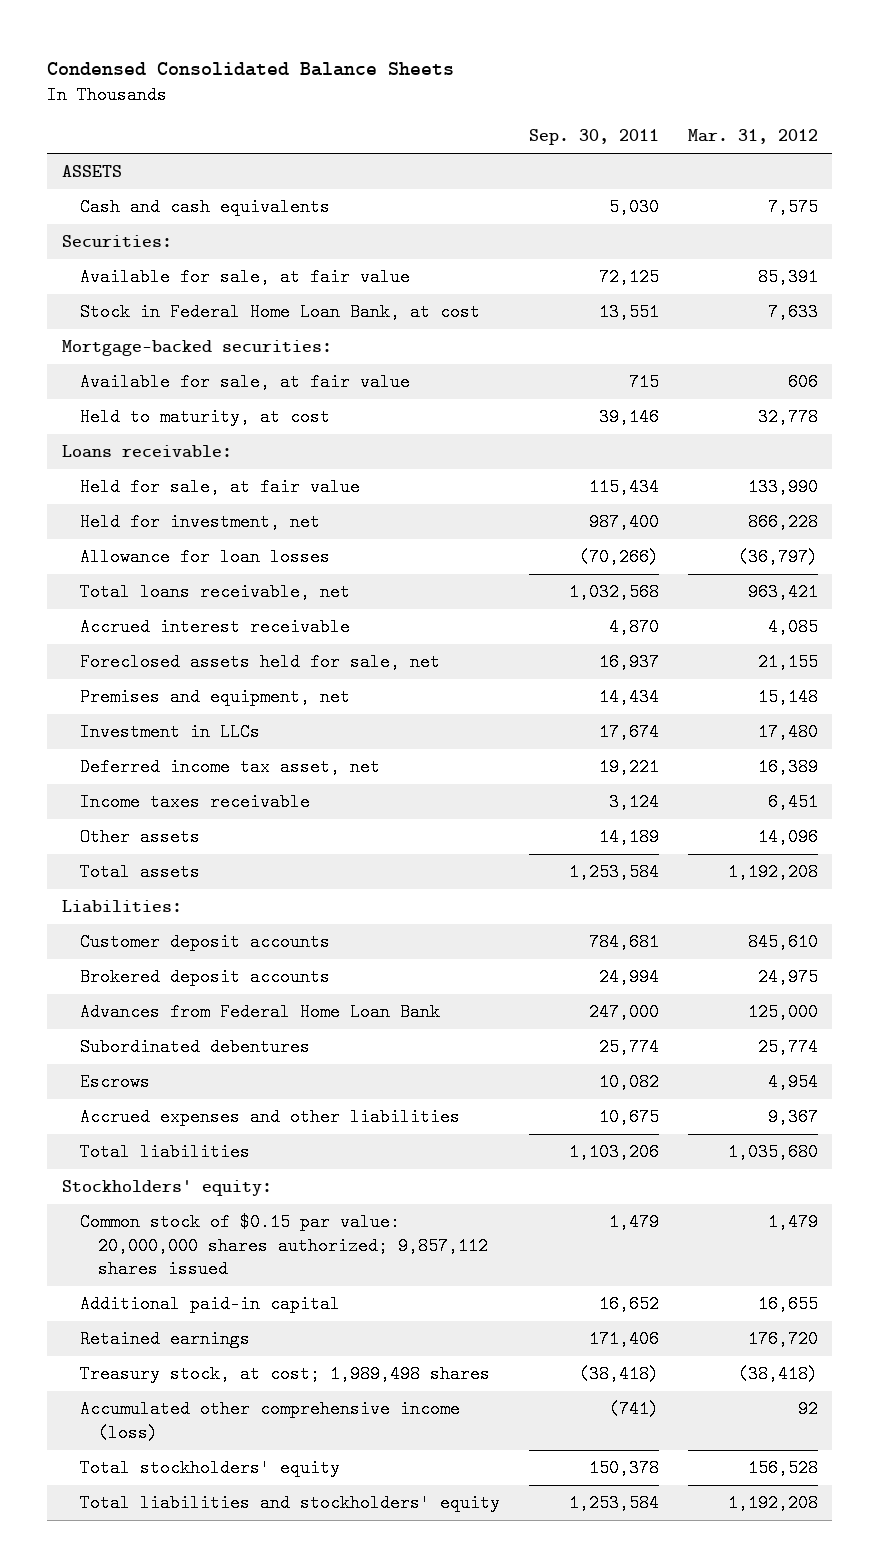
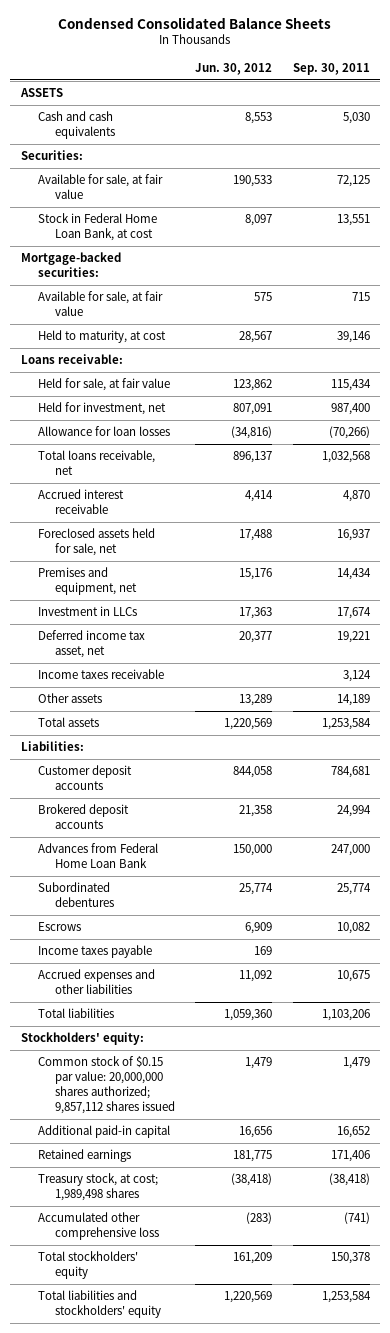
[687,129,818,145] Mar. 31, 2012 -> none
none -> [195,63,273,76] Jun. 30, 2012
none -> [37,945,152,959] Income taxes payable
[79,1400,460,1442] Accumulated other comprehensive income (loss) -> [37,1212,160,1241] Accumulated other comprehensive loss

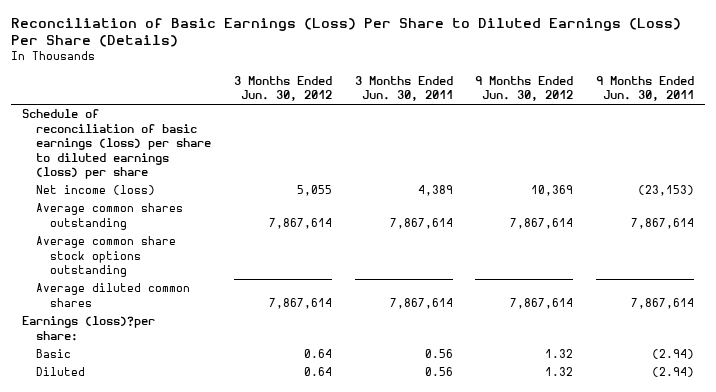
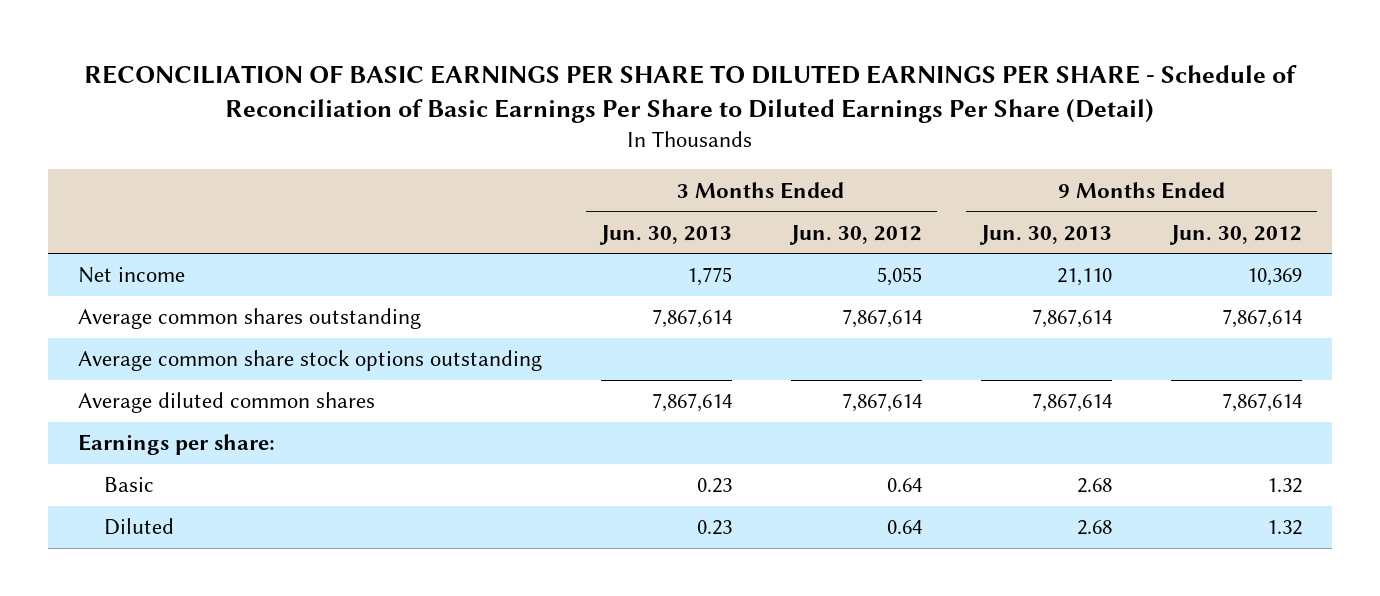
[10,18,681,48] Reconciliation of Basic Earnings (Loss) Per Share to Diluted Earnings (Loss) Per Share (Details) -> [83,64,1297,124] RECONCILIATION OF BASIC EARNINGS PER SHARE TO DILUTED EARNINGS PER SHARE - Schedule of Reconciliation of Basic Earnings Per Share to Diluted Earnings Per Share (Detail)
[354,75,453,102] 3 Months Ended Jun. 30, 2011 -> none
[596,75,695,102] 9 Months Ended Jun. 30, 2011 -> none
none -> [598,224,732,245] Jun. 30, 2013
none -> [978,224,1112,245] Jun. 30, 2013
[22,109,212,179] Schedule of reconciliation of basic earnings (loss) per share to diluted earnings (loss) per share -> none
[36,185,156,196] Net income (loss) -> [77,267,185,284] Net income
[22,316,156,341] Earnings (loss)?per share: -> [77,434,275,456] Earnings per share:

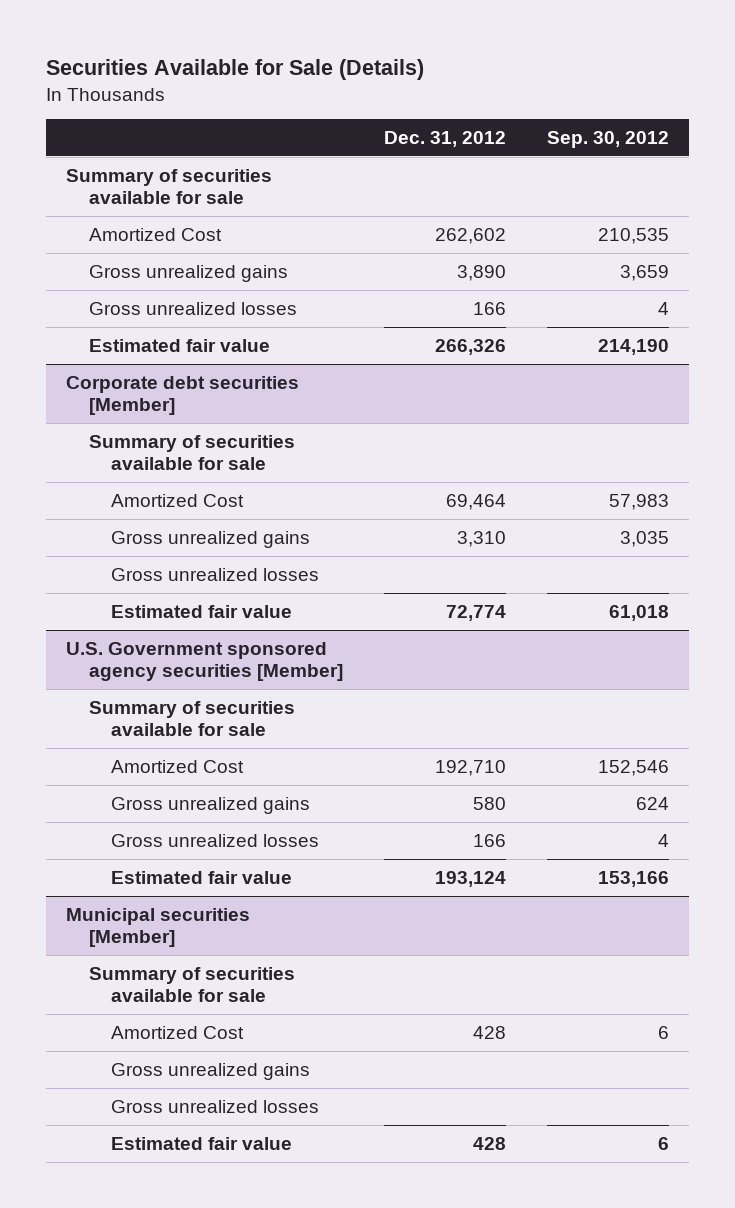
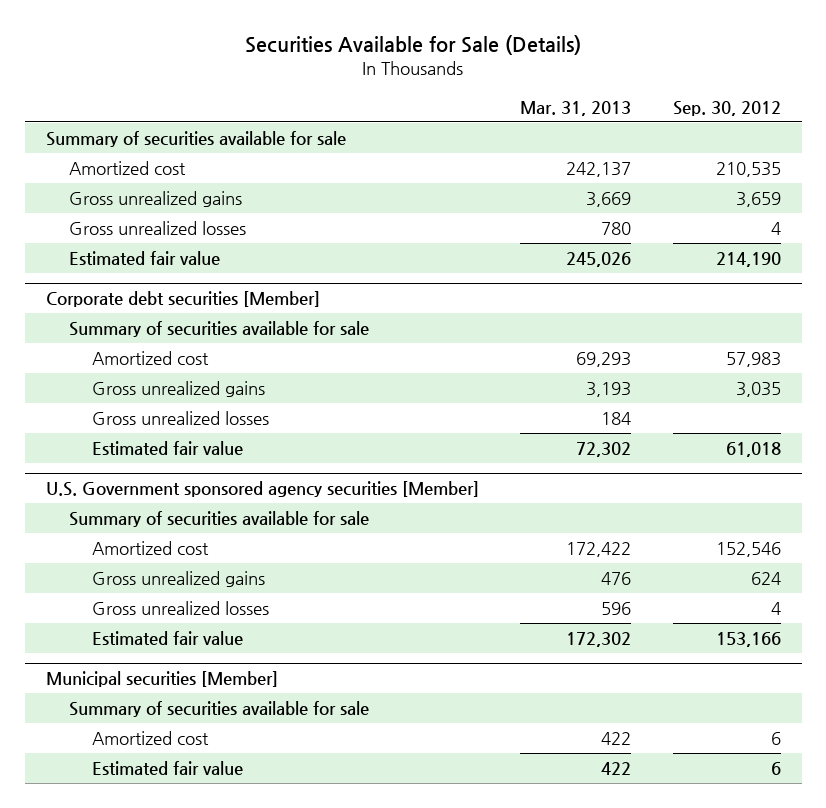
[383,131,506,148] Dec. 31, 2012 -> none
none -> [520,100,632,116] Mar. 31, 2013
[88,227,222,241] Amortized Cost -> [68,160,186,175] Amortized cost
[111,493,245,507] Amortized Cost -> [91,350,209,365] Amortized cost
[111,759,245,773] Amortized Cost -> [91,540,209,555] Amortized cost
[111,1062,311,1080] Gross unrealized gains -> none
[111,1099,320,1113] Gross unrealized losses -> none
[111,1025,245,1039] Amortized Cost -> [91,730,209,745] Amortized cost

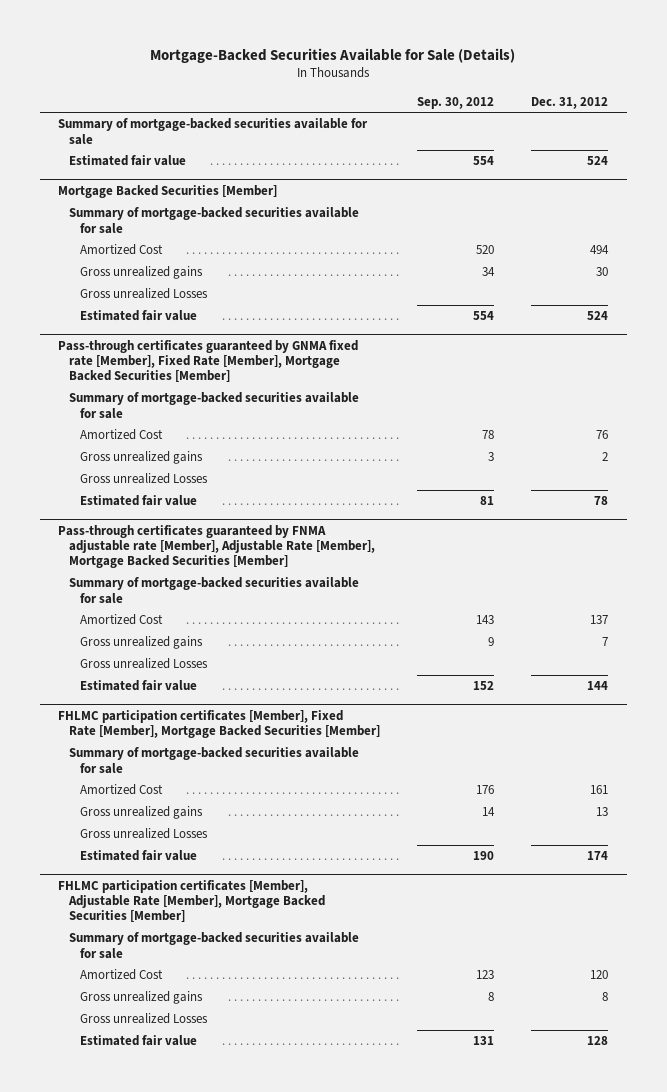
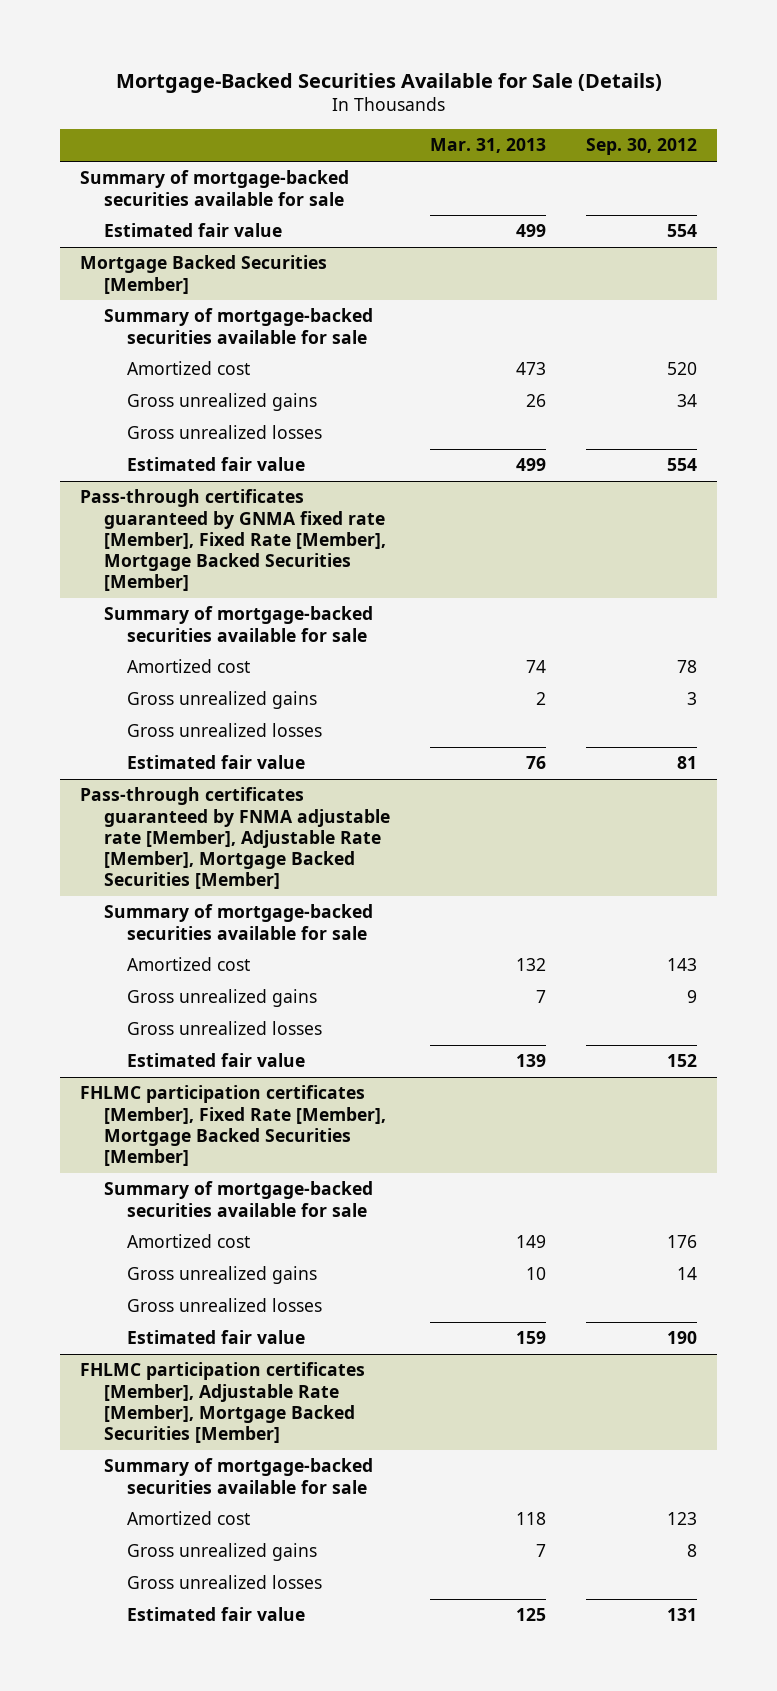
[531,96,609,109] Dec. 31, 2012 -> none
none -> [429,138,546,154] Mar. 31, 2013
[79,244,163,256] Amortized Cost -> [126,361,250,376] Amortized cost
[79,288,208,300] Gross unrealized Losses -> [126,425,322,440] Gross unrealized losses
[79,429,163,441] Amortized Cost -> [126,659,250,674] Amortized cost
[79,473,208,485] Gross unrealized Losses -> [126,723,322,738] Gross unrealized losses
[79,614,163,626] Amortized Cost -> [126,957,250,972] Amortized cost
[79,658,208,670] Gross unrealized Losses -> [126,1021,322,1036] Gross unrealized losses
[79,784,163,796] Amortized Cost -> [126,1234,250,1249] Amortized cost
[79,828,208,840] Gross unrealized Losses -> [126,1298,322,1313] Gross unrealized losses
[79,969,163,981] Amortized Cost -> [126,1511,250,1526] Amortized cost
[79,1013,208,1025] Gross unrealized Losses -> [126,1575,322,1590] Gross unrealized losses

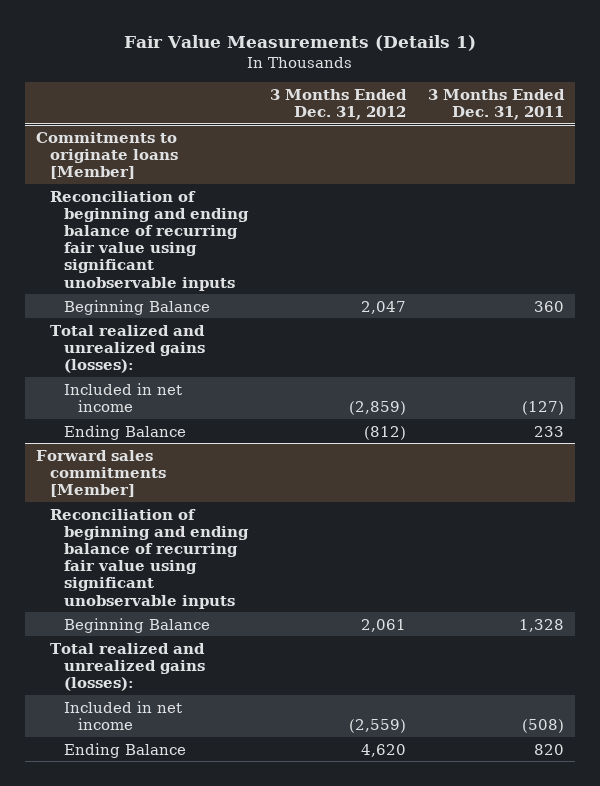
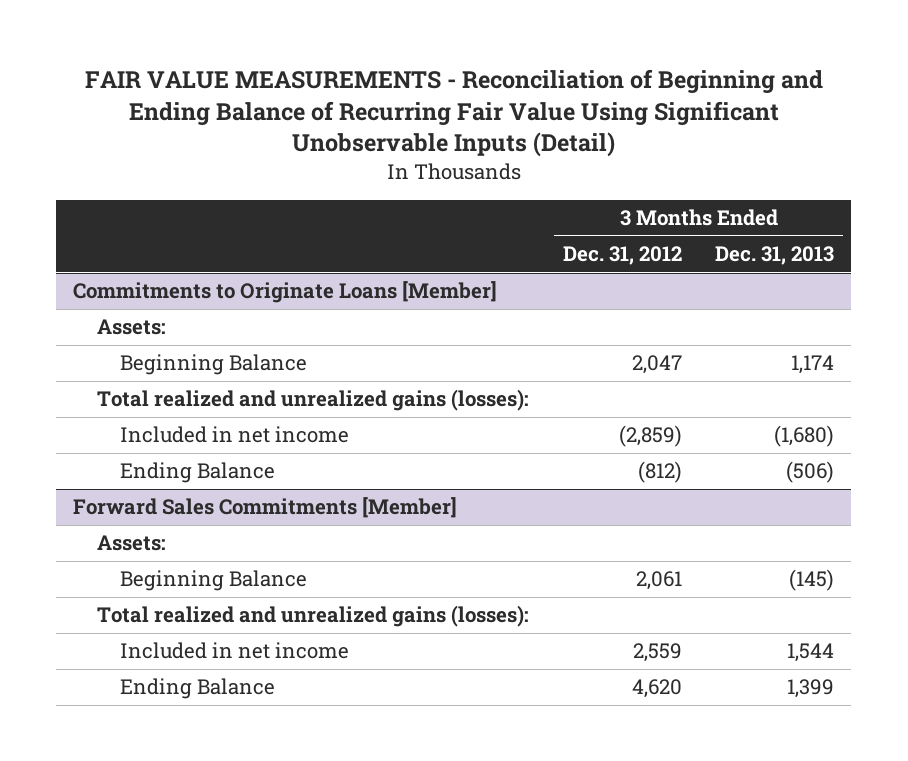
[123,34,476,51] Fair Value Measurements (Details 1) -> [84,68,823,158] FAIR VALUE MEASUREMENTS - Reconciliation of Beginning and Ending Balance of Recurring Fair Value Using Significant Unobservable Inputs (Detail)
[428,88,566,121] 3 Months Ended Dec. 31, 2011 -> none
none -> [715,246,835,266] Dec. 31, 2013
[35,131,178,179] Commitments to originate loans [Member] -> [73,281,498,304] Commitments to Originate Loans [Member]
[49,190,249,291] Reconciliation of beginning and ending balance of recurring fair value using significant unobservable inputs -> [96,319,166,336] Assets:
[35,449,166,497] Forward sales commitments [Member] -> [73,497,458,519] Forward Sales Commitments [Member]
[49,508,249,609] Reconciliation of beginning and ending balance of recurring fair value using significant unobservable inputs -> [96,535,166,552] Assets:
[348,718,406,733] (2,559) -> [632,643,682,663] 2,559

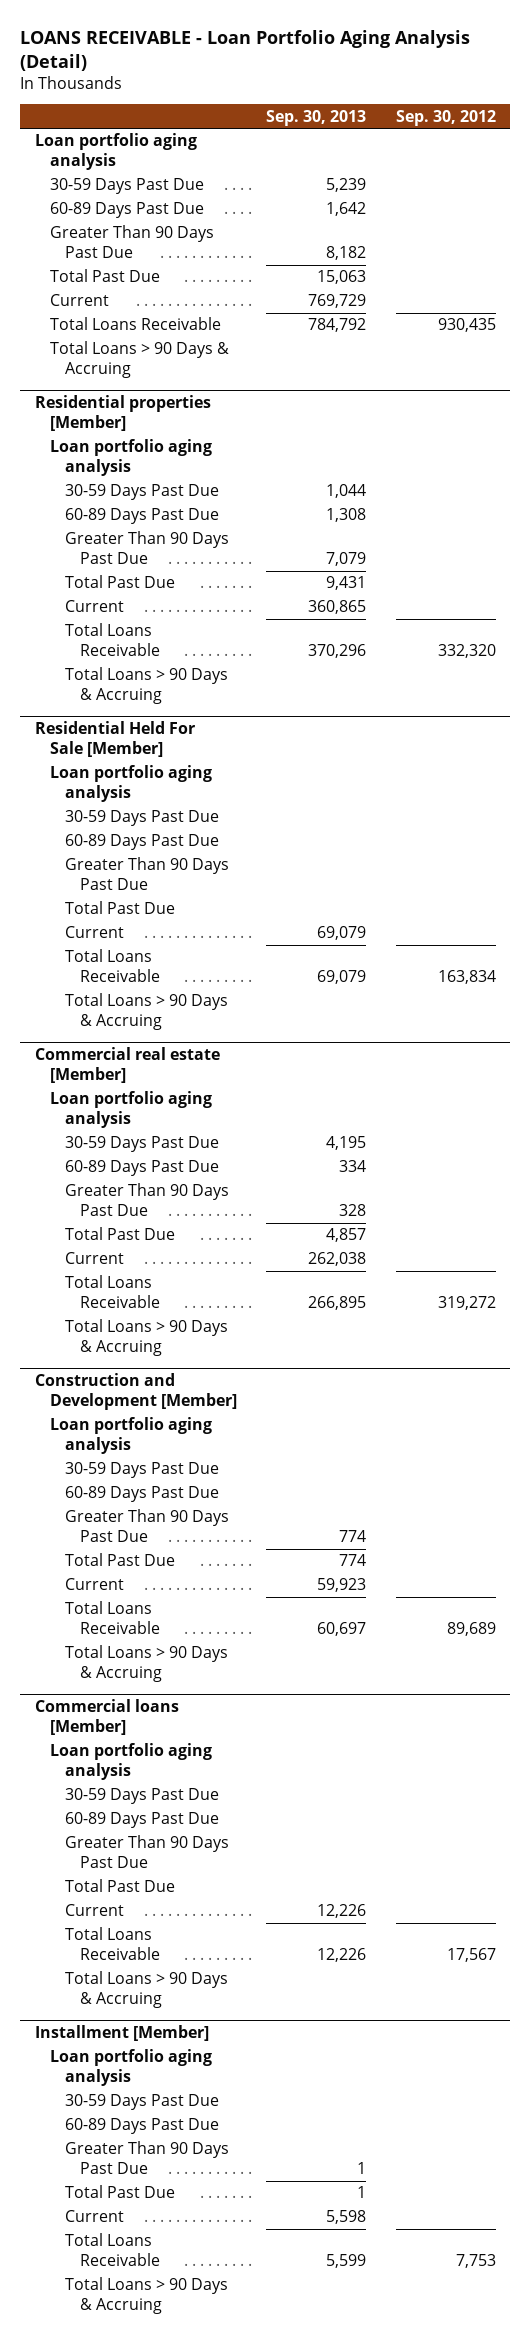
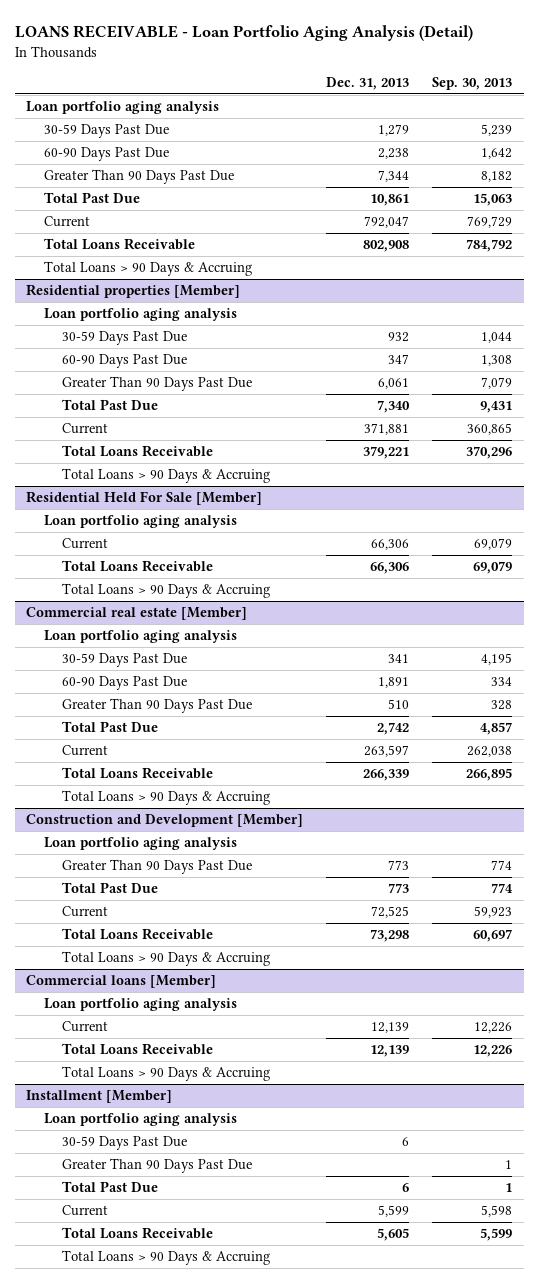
[395,109,496,126] Sep. 30, 2012 -> none
none -> [326,77,410,91] Dec. 31, 2013
[50,202,205,219] 60-89 Days Past Due -> [43,146,169,161] 60-90 Days Past Due
[65,508,220,525] 60-89 Days Past Due -> [61,353,187,368] 60-90 Days Past Due
[65,810,220,827] 30-59 Days Past Due -> none
[65,834,220,851] 60-89 Days Past Due -> none
[65,857,230,891] Greater Than 90 Days Past Due -> none
[65,901,176,915] Total Past Due -> none
[65,1160,220,1177] 60-89 Days Past Due -> [61,675,187,690] 60-90 Days Past Due
[65,1462,220,1479] 30-59 Days Past Due -> none
[65,1486,220,1503] 60-89 Days Past Due -> none
[65,1788,220,1805] 30-59 Days Past Due -> none
[65,1812,220,1829] 60-89 Days Past Due -> none
[65,1835,230,1869] Greater Than 90 Days Past Due -> none
[65,1879,176,1893] Total Past Due -> none
[65,2118,220,2135] 60-89 Days Past Due -> none

